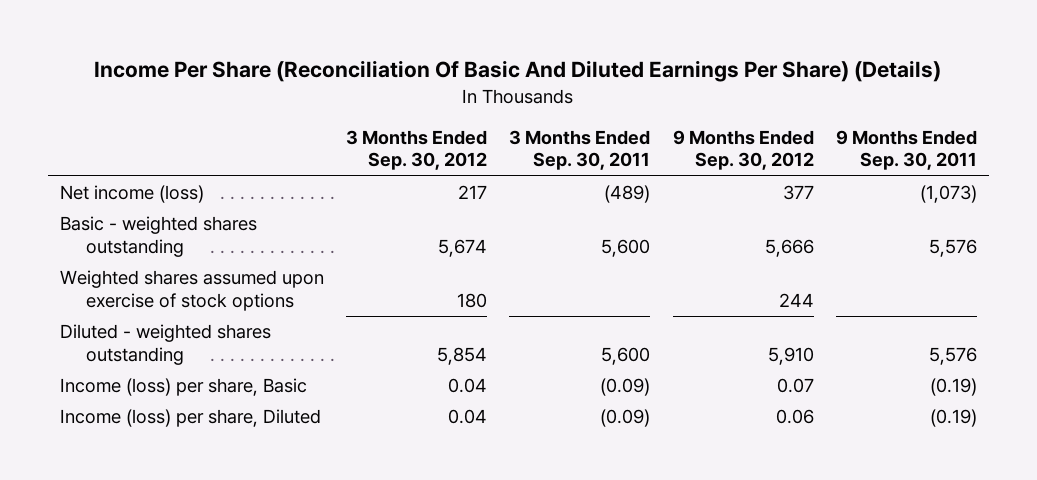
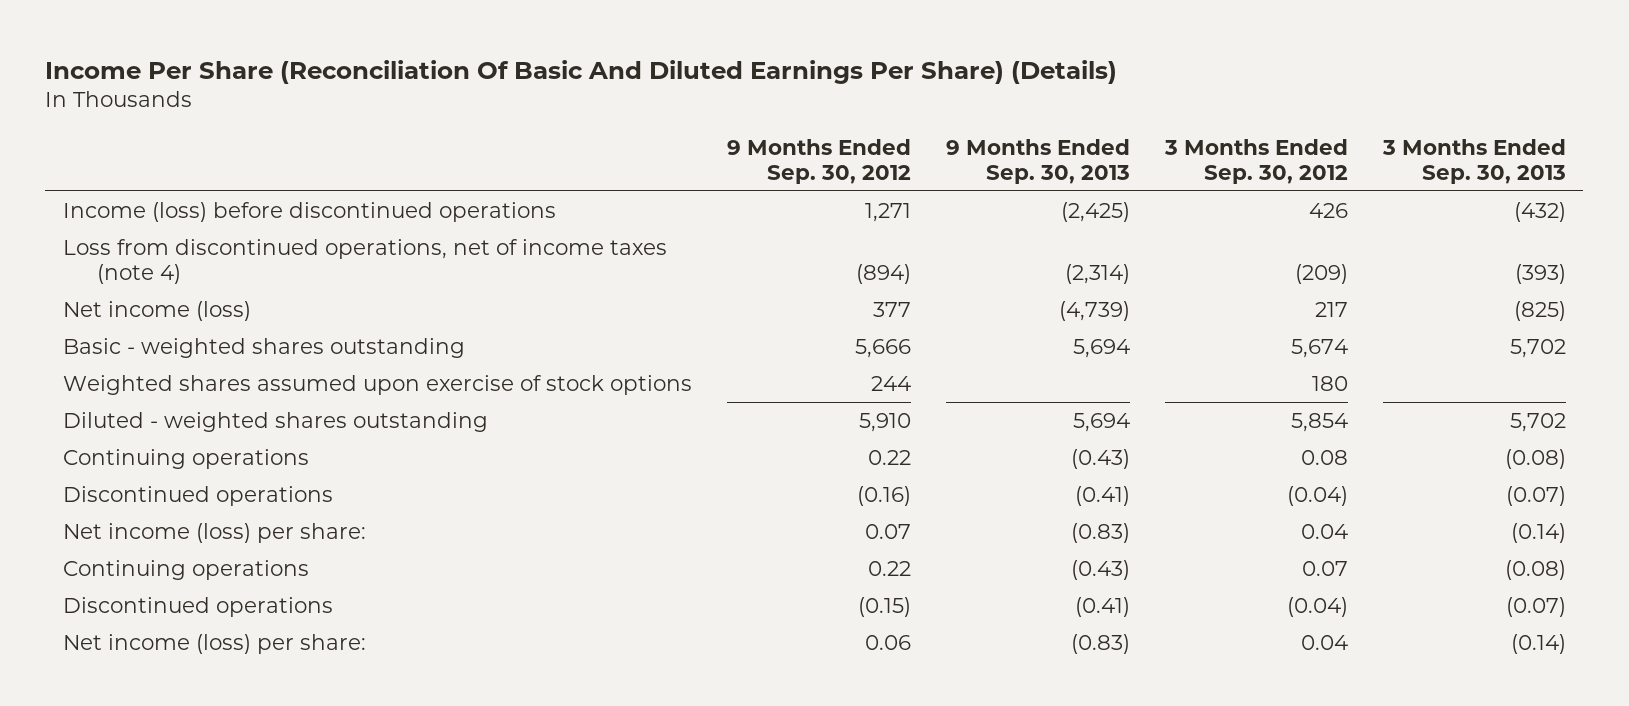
[509,129,651,171] 3 Months Ended Sep. 30, 2011 -> none
[836,129,978,171] 9 Months Ended Sep. 30, 2011 -> none
none -> [945,138,1130,184] 9 Months Ended Sep. 30, 2013
none -> [1381,138,1566,184] 3 Months Ended Sep. 30, 2013
none -> [62,201,556,222] Income (loss) before discontinued operations
none -> [62,238,667,285] Loss from discontinued operations, net of income taxes (note 4)
none -> [62,448,309,469] Continuing operations
none -> [62,485,333,506] Discontinued operations
[59,378,307,397] Income (loss) per share, Basic -> [62,522,366,543] Net income (loss) per share:
none -> [62,559,309,580] Continuing operations
none -> [62,596,333,617] Discontinued operations
[59,409,321,428] Income (loss) per share, Diluted -> [62,633,366,654] Net income (loss) per share:

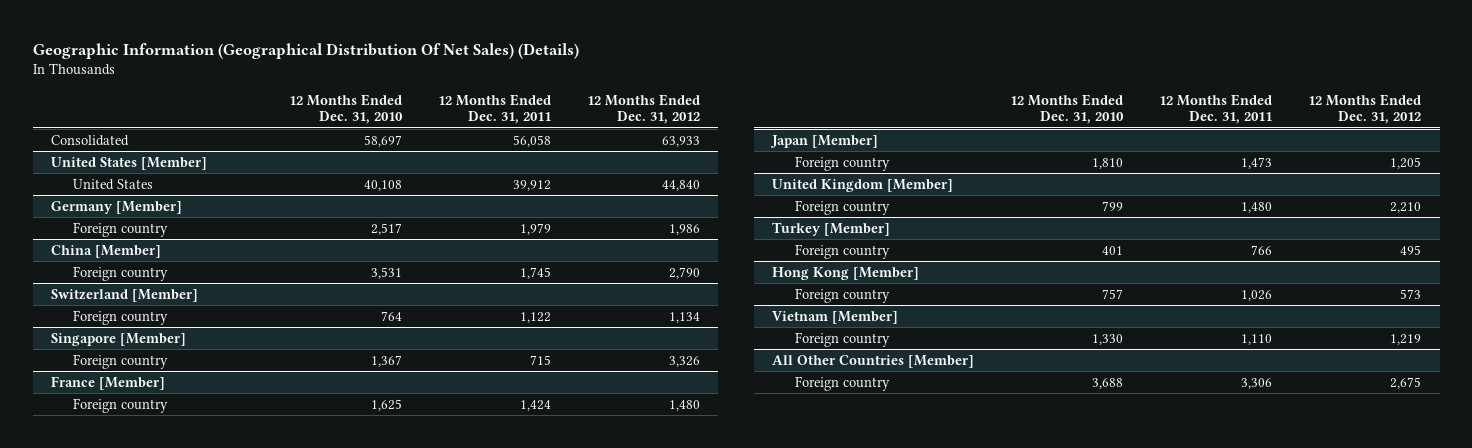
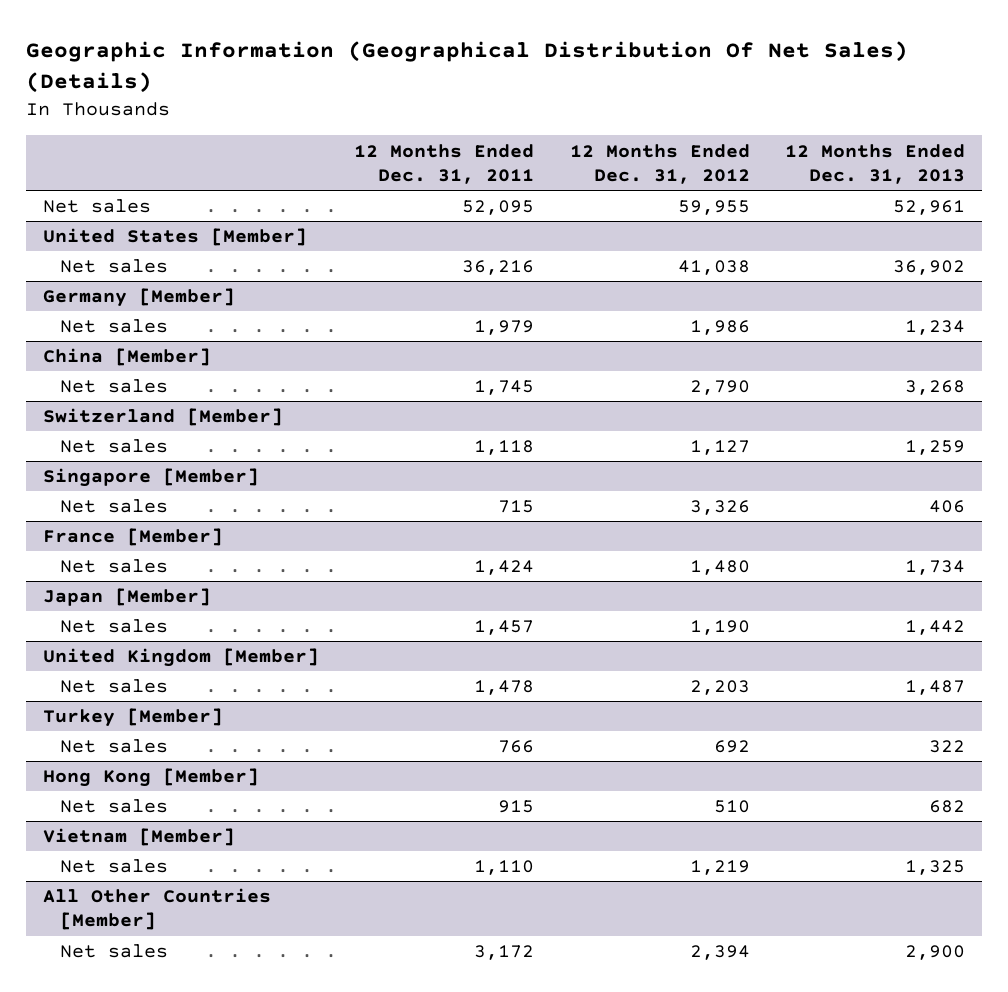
[288,93,403,125] 12 Months Ended Dec. 31, 2010 -> none
none -> [784,143,965,184] 12 Months Ended Dec. 31, 2013
[50,134,129,146] Consolidated -> none
none -> [43,199,152,214] Net sales
[73,178,154,190] United States -> none
none -> [60,259,169,274] Net sales
[73,221,169,237] Foreign country -> [60,319,169,334] Net sales
[73,265,169,281] Foreign country -> [60,379,169,394] Net sales
[73,309,169,325] Foreign country -> none
none -> [60,439,169,454] Net sales
[73,353,169,369] Foreign country -> [60,499,169,514] Net sales
[73,397,169,413] Foreign country -> [60,559,169,574] Net sales
[794,155,890,171] Foreign country -> none
none -> [60,619,169,634] Net sales
[794,199,890,215] Foreign country -> none
none -> [60,679,169,694] Net sales
[794,243,890,259] Foreign country -> none
none -> [60,739,169,754] Net sales
[794,287,890,303] Foreign country -> none
none -> [60,799,169,814] Net sales
[794,331,890,347] Foreign country -> [60,859,169,874] Net sales
[794,375,890,391] Foreign country -> none
none -> [60,944,169,959] Net sales

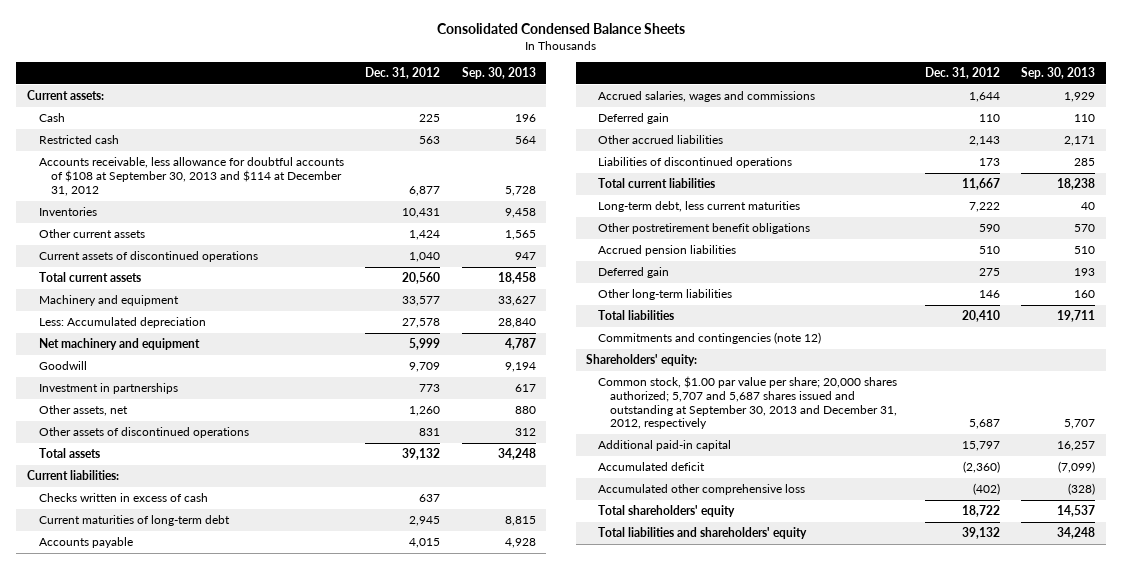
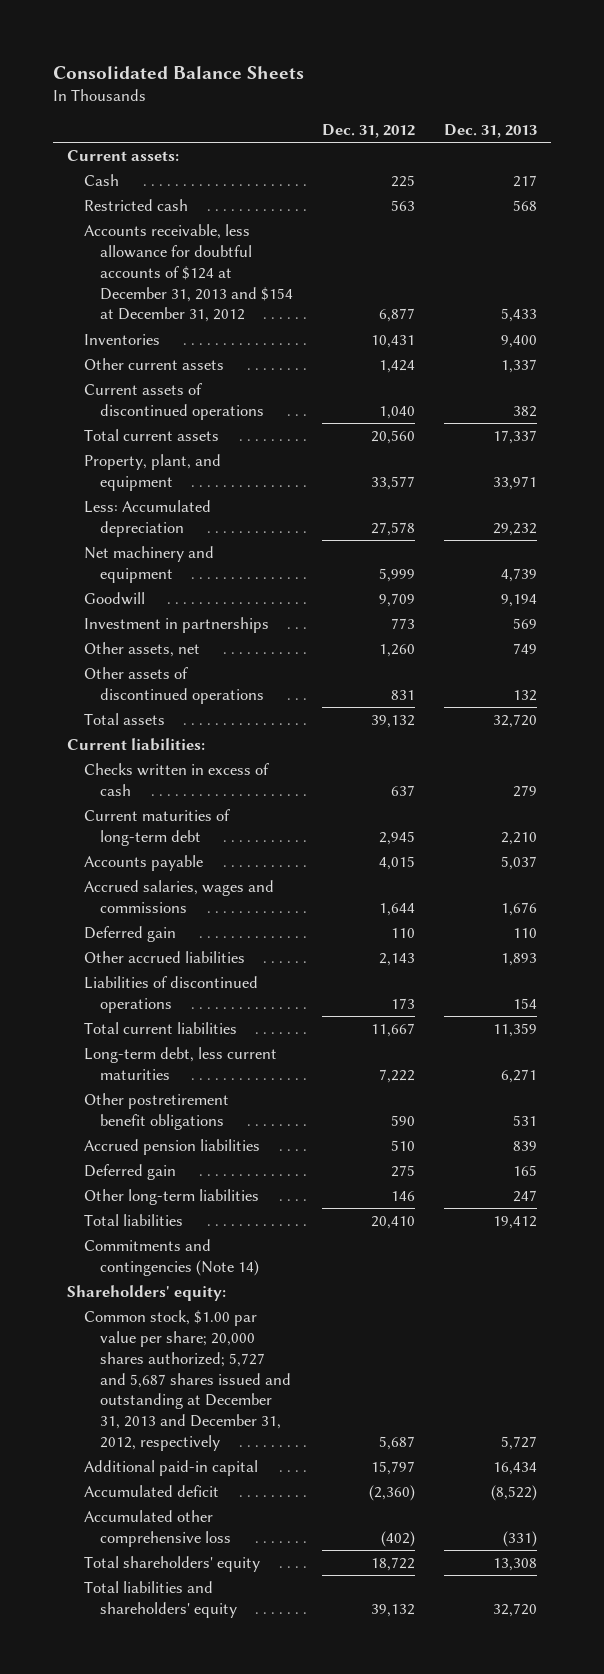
[437,23,686,35] Consolidated Condensed Balance Sheets -> [53,65,305,79] Consolidated Balance Sheets
[461,66,536,79] Sep. 30, 2013 -> none
none -> [443,124,537,139] Dec. 31, 2013
[39,157,345,196] Accounts receivable, less allowance for doubtful accounts of $108 at September 30, 2013 and $114 at December 31, 2012 -> [83,224,293,323] Accounts receivable, less allowance for doubtful accounts of $124 at December 31, 2013 and $154 at December 31, 2012
[39,295,180,307] Machinery and equipment -> [83,454,221,491] Property, plant, and equipment
[598,332,822,345] Commitments and contingencies (note 12) -> [83,1239,259,1276] Commitments and contingencies (Note 14)
[598,376,898,430] Common stock, $1.00 par value per share; 20,000 shares authorized; 5,707 and 5,687 shares issued and outstanding at September 30, 2013 and December 31, 2012, respectively -> [83,1310,291,1452] Common stock, $1.00 par value per share; 20,000 shares authorized; 5,727 and 5,687 shares issued and outstanding at December 31, 2013 and December 31, 2012, respectively

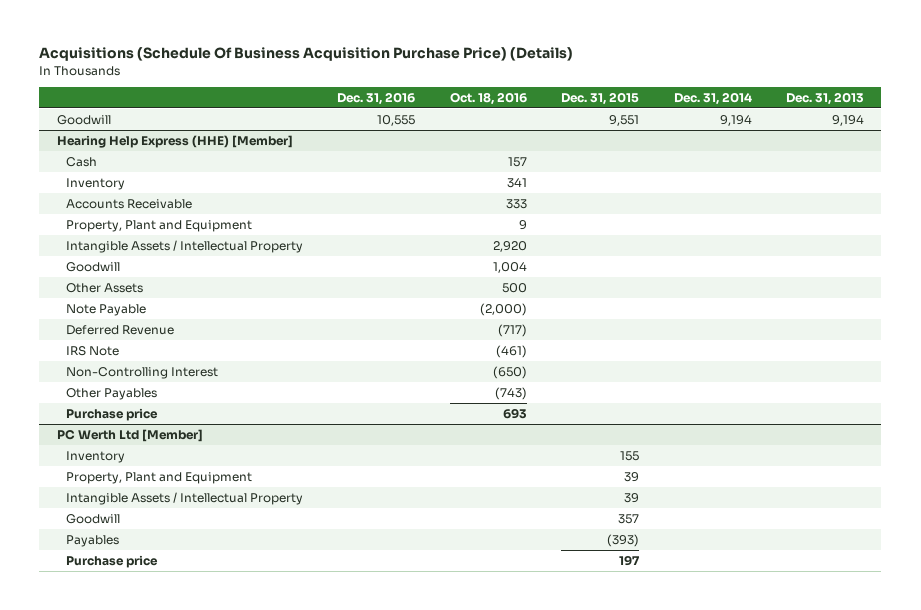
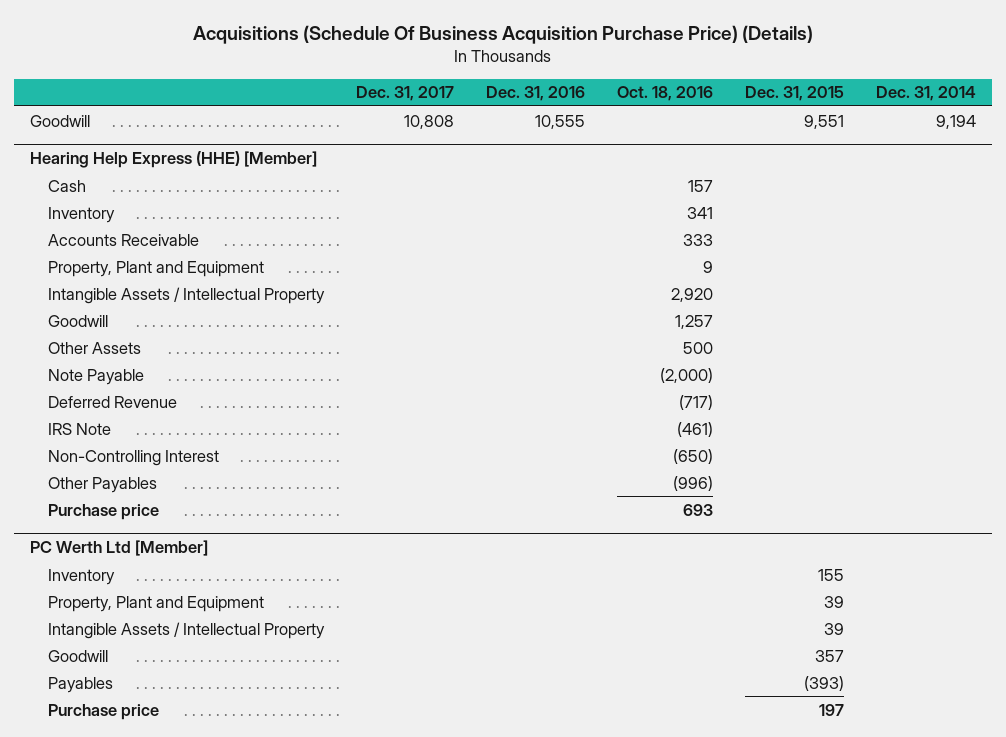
[785,91,864,105] Dec. 31, 2013 -> none
none -> [356,86,455,102] Dec. 31, 2017
[492,261,527,273] 1,004 -> [675,314,714,329] 1,257
[494,386,527,400] (743) -> [673,475,714,491] (996)

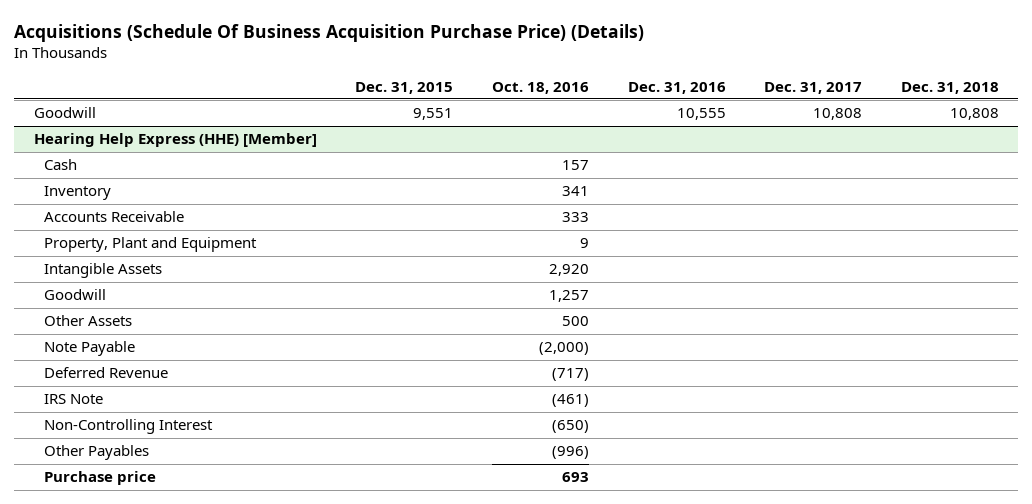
[875,86,976,102] Dec. 31, 2014 -> none
none -> [900,81,999,94] Dec. 31, 2018
[48,286,326,304] Intangible Assets / Intellectual Property -> [44,263,163,279] Intangible Assets
[30,540,209,557] PC Werth Ltd [Member] -> none
[48,568,116,585] Inventory -> none
[48,595,265,612] Property, Plant and Equipment -> none
[48,621,326,639] Intangible Assets / Intellectual Property -> none
[48,649,109,662] Goodwill -> none
[48,676,114,693] Payables -> none
[48,703,160,720] Purchase price -> none

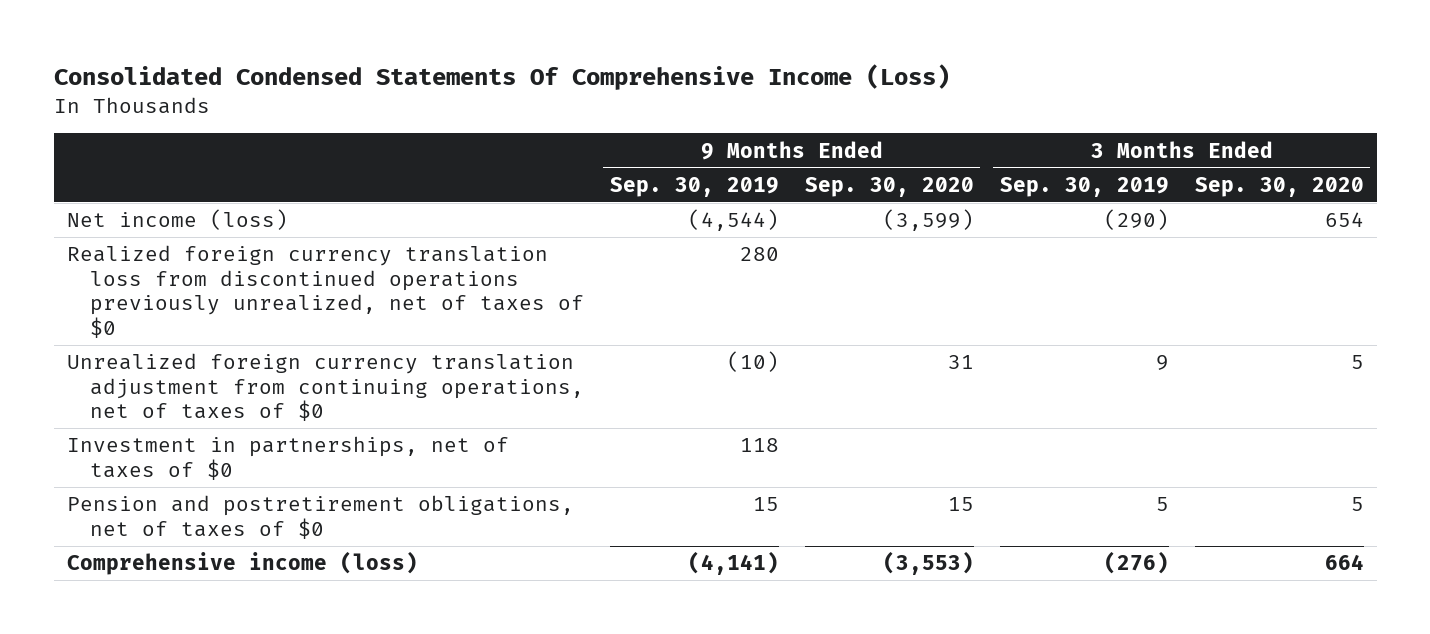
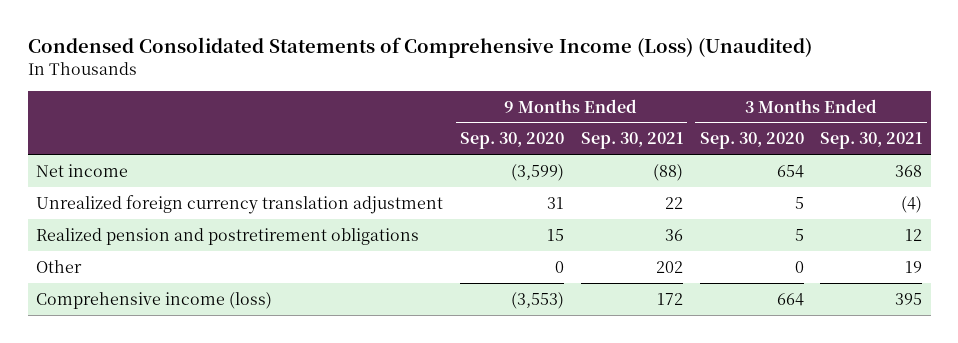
[53,64,950,91] Consolidated Condensed Statements Of Comprehensive Income (Loss) -> [27,36,812,58] Condensed Consolidated Statements of Comprehensive Income (Loss) (Unaudited)
[609,176,779,197] Sep. 30, 2019 -> none
[999,176,1169,197] Sep. 30, 2019 -> none
none -> [580,132,683,150] Sep. 30, 2021
none -> [820,132,923,150] Sep. 30, 2021
[66,245,584,338] Realized foreign currency translation loss from discontinued operations previously unrealized, net of taxes of $0 -> none
[66,436,509,480] Investment in partnerships, net of taxes of $0 -> none
[66,209,288,231] Net income (loss) -> [36,163,129,177] Net income
[66,353,584,422] Unrealized foreign currency translation adjustment from continuing operations, net of taxes of $0 -> [36,194,444,214] Unrealized foreign currency translation adjustment
[66,495,574,539] Pension and postretirement obligations, net of taxes of $0 -> [36,227,420,245] Realized pension and postretirement obligations
none -> [36,259,83,273] Other

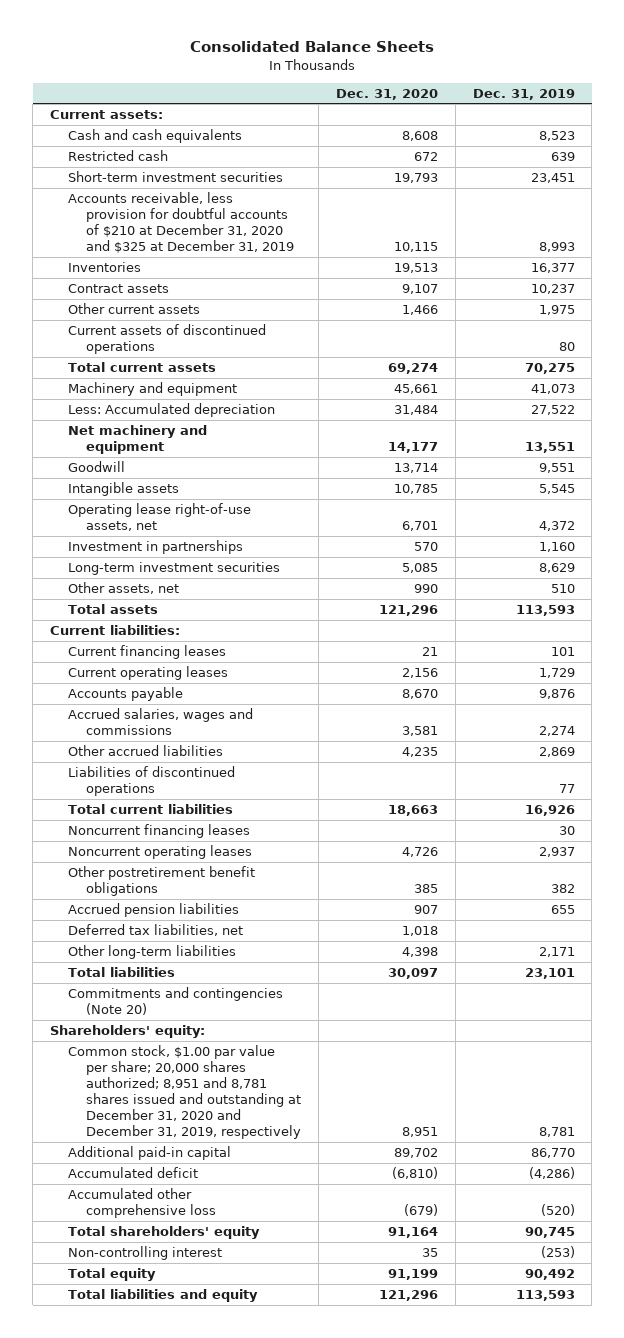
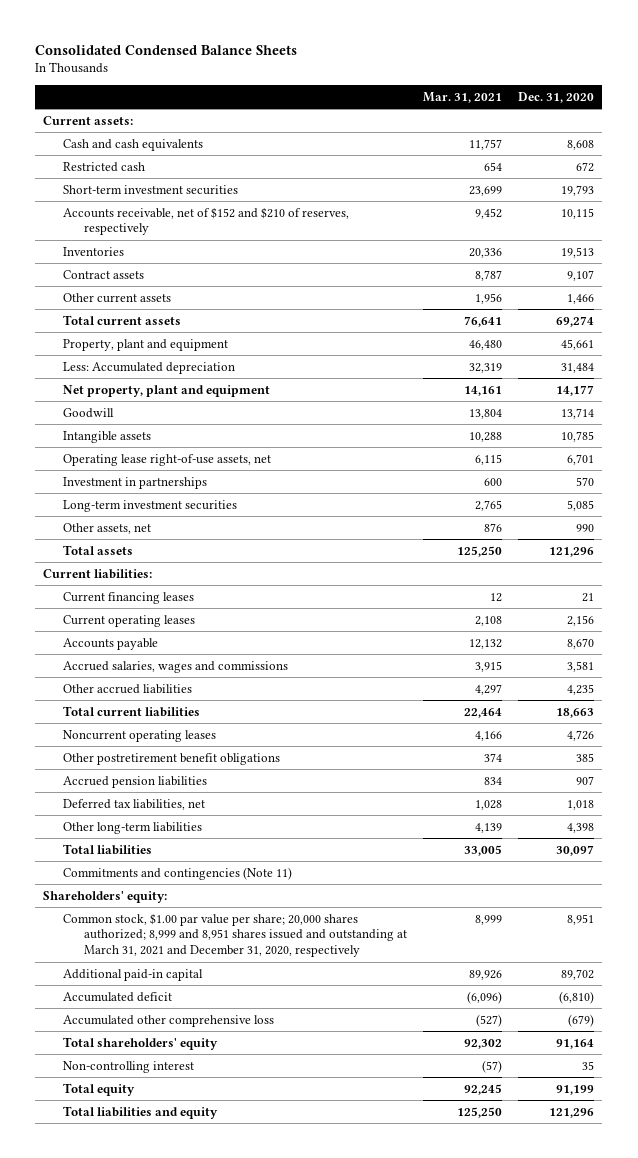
[190,41,435,53] Consolidated Balance Sheets -> [35,44,298,55] Consolidated Condensed Balance Sheets
[472,88,575,100] Dec. 31, 2019 -> none
none -> [422,91,502,103] Mar. 31, 2021
[68,192,295,254] Accounts receivable, less provision for doubtful accounts of $210 at December 31, 2020 and $325 at December 31, 2019 -> [63,206,350,236] Accounts receivable, net of $152 and $210 of reserves, respectively
[68,324,267,355] Current assets of discontinued operations -> none
[68,382,238,397] Machinery and equipment -> [63,338,229,351] Property, plant and equipment
[68,425,208,455] Net machinery and equipment -> [63,384,271,397] Net property, plant and equipment
[68,766,236,797] Liabilities of discontinued operations -> none
[68,824,251,839] Noncurrent financing leases -> none
[68,987,284,1016] Commitments and contingencies (Note 20) -> [63,866,293,880] Commitments and contingencies (Note 11)
[68,1045,302,1140] Common stock, $1.00 par value per share; 20,000 shares authorized; 8,951 and 8,781 shares issued and outstanding at December 31, 2020 and December 31, 2019, respectively -> [63,912,407,958] Common stock, $1.00 par value per share; 20,000 shares authorized; 8,999 and 8,951 shares issued and outstanding at March 31, 2021 and December 31, 2020, respectively

